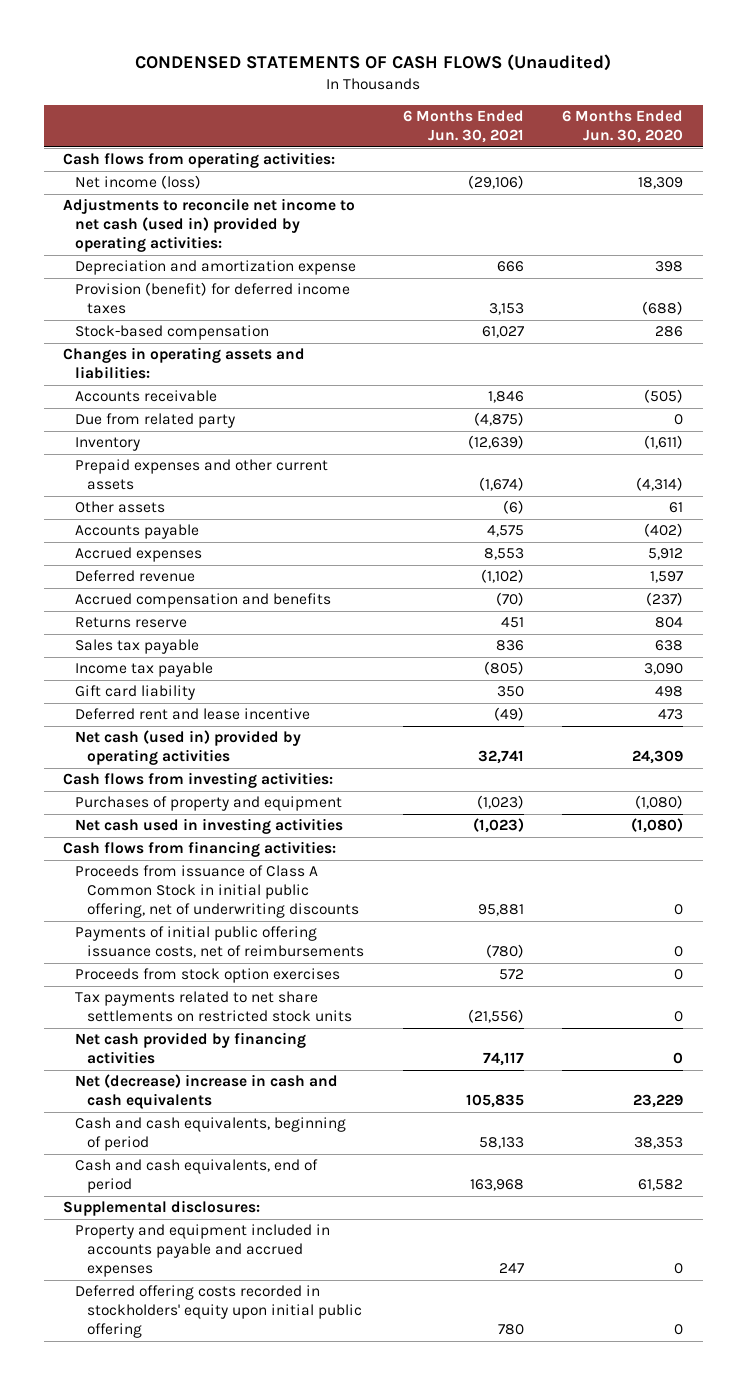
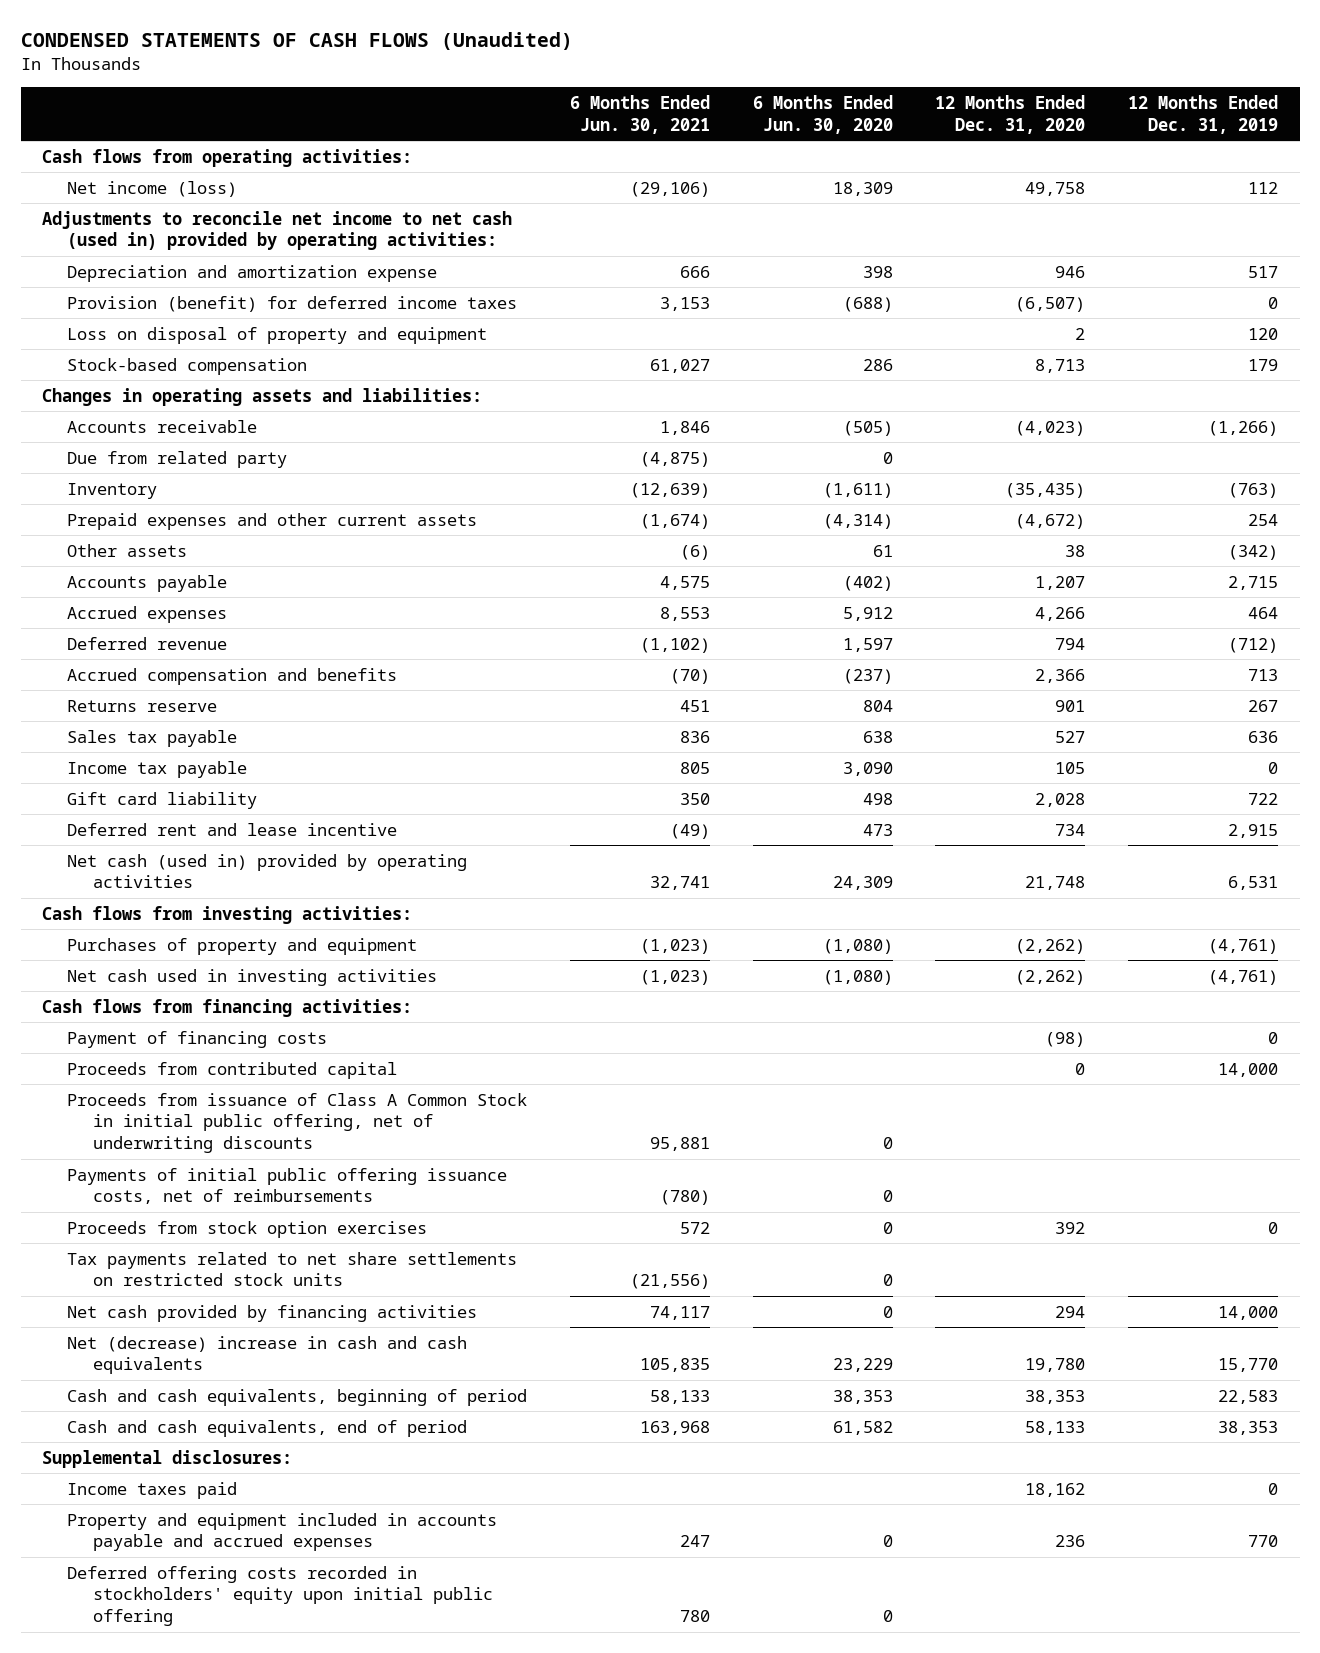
none -> [935,95,1086,134] 12 Months Ended Dec. 31, 2020
none -> [1128,95,1279,134] 12 Months Ended Dec. 31, 2019
none -> [67,326,488,344] Loss on disposal of property and equipment
[483,661,524,676] (805) -> [680,761,711,774] 805
none -> [67,1030,328,1048] Payment of financing costs
none -> [67,1061,398,1079] Proceeds from contributed capital
none -> [67,1481,238,1499] Income taxes paid

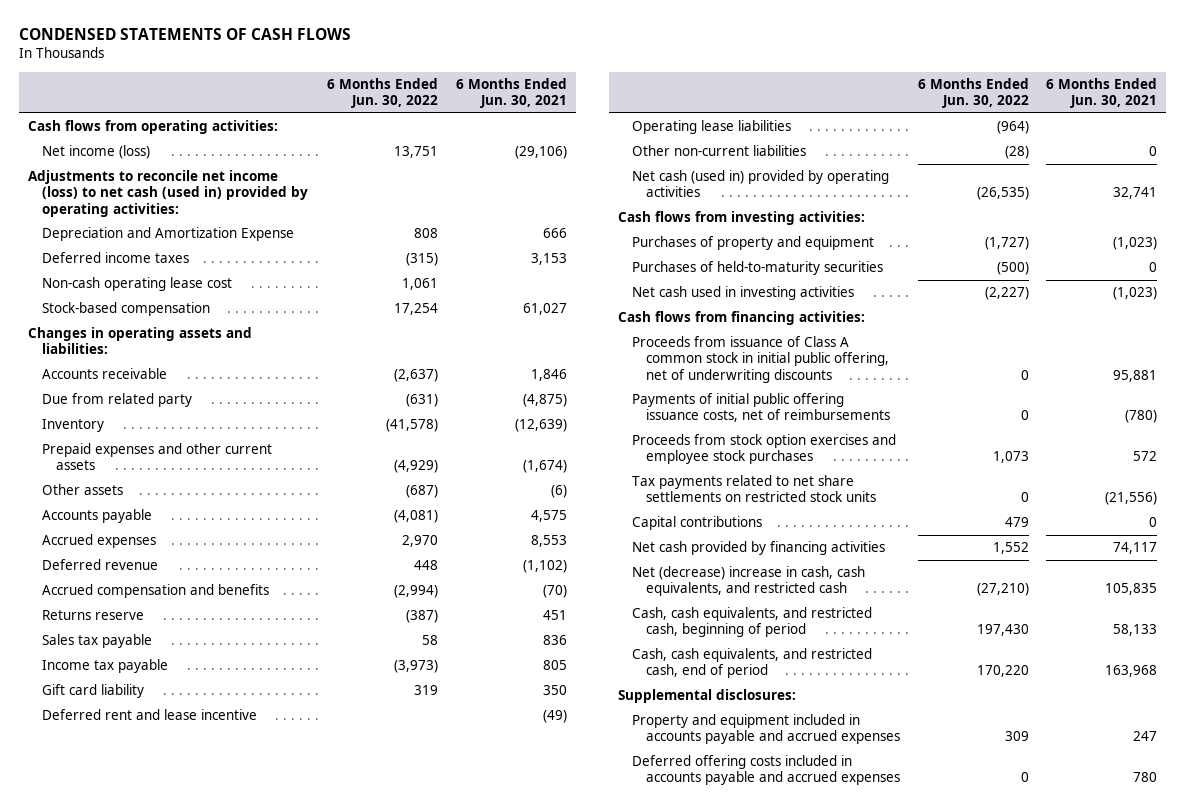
[20,32,573,51] CONDENSED STATEMENTS OF CASH FLOWS (Unaudited) -> [19,28,352,41] CONDENSED STATEMENTS OF CASH FLOWS
[752,95,893,134] 6 Months Ended Jun. 30, 2020 -> none
[935,95,1086,134] 12 Months Ended Dec. 31, 2020 -> none
[1128,95,1279,134] 12 Months Ended Dec. 31, 2019 -> none
none -> [327,77,439,109] 6 Months Ended Jun. 30, 2022
[67,326,488,344] Loss on disposal of property and equipment -> none
[41,210,512,251] Adjustments to reconcile net income to net cash (used in) provided by operating activities: -> [28,170,308,217] Adjustments to reconcile net income (loss) to net cash (used in) provided by operating activities:
[67,264,438,282] Depreciation and amortization expense -> [41,227,294,242] Depreciation and Amortization Expense
[67,295,518,312] Provision (benefit) for deferred income taxes -> [41,252,189,264] Deferred income taxes
none -> [41,277,232,292] Non-cash operating lease cost
none -> [632,120,792,135] Operating lease liabilities
none -> [632,145,807,157] Other non-current liabilities
none -> [632,261,884,276] Purchases of held-to-maturity securities
[67,1030,328,1048] Payment of financing costs -> none
[67,1061,398,1079] Proceeds from contributed capital -> none
[67,1092,528,1154] Proceeds from issuance of Class A Common Stock in initial public offering, net of underwriting discounts -> [632,336,889,383] Proceeds from issuance of Class A common stock in initial public offering, net of underwriting discounts
[67,1220,428,1238] Proceeds from stock option exercises -> [632,434,897,465] Proceeds from stock option exercises and employee stock purchases
none -> [632,516,763,531] Capital contributions
[67,1335,468,1375] Net (decrease) increase in cash and cash equivalents -> [632,566,866,597] Net (decrease) increase in cash, cash equivalents, and restricted cash
[67,1388,528,1406] Cash and cash equivalents, beginning of period -> [632,607,873,638] Cash, cash equivalents, and restricted cash, beginning of period
[67,1419,468,1437] Cash and cash equivalents, end of period -> [632,648,873,679] Cash, cash equivalents, and restricted cash, end of period
[67,1481,238,1499] Income taxes paid -> none
[67,1565,493,1627] Deferred offering costs recorded in stockholders' equity upon initial public offering -> none
none -> [632,755,900,786] Deferred offering costs included in accounts payable and accrued expenses

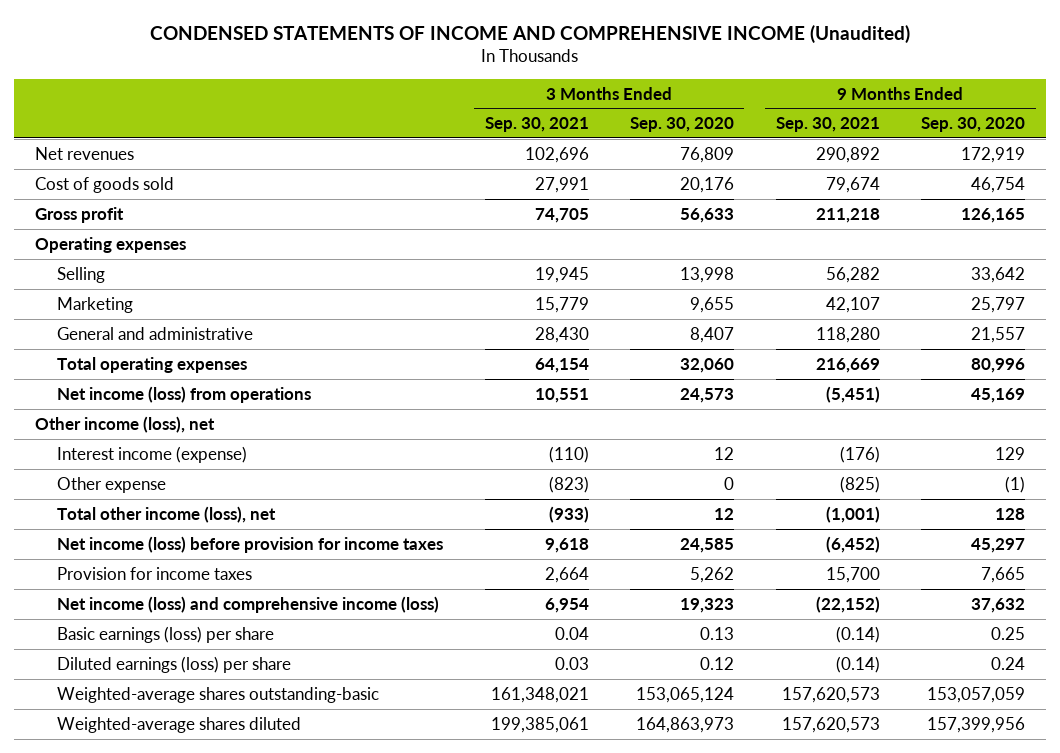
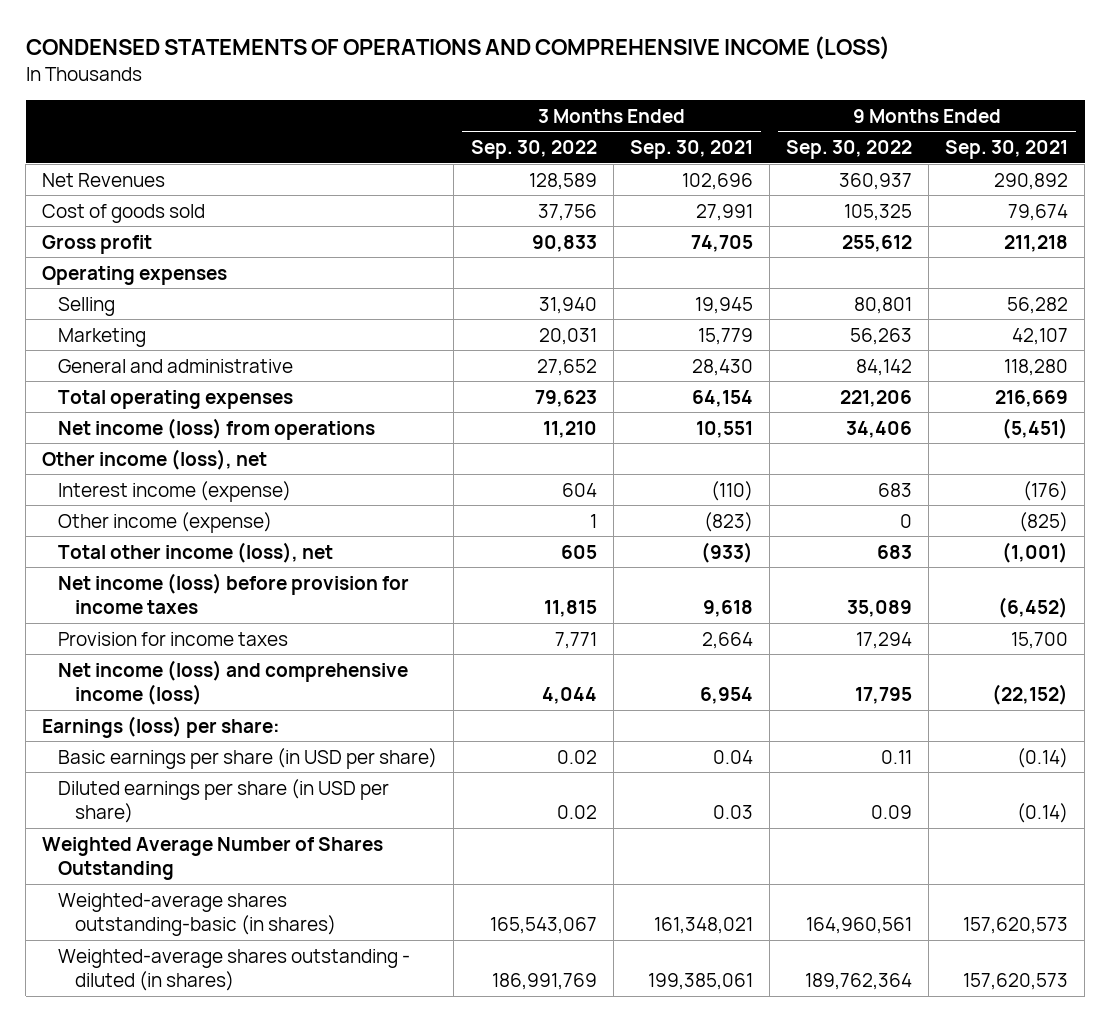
[149,24,910,43] CONDENSED STATEMENTS OF INCOME AND COMPREHENSIVE INCOME (Unaudited) -> [25,36,890,61] CONDENSED STATEMENTS OF OPERATIONS AND COMPREHENSIVE INCOME (LOSS)
[630,117,735,133] Sep. 30, 2020 -> none
[921,117,1026,133] Sep. 30, 2020 -> none
none -> [470,139,597,159] Sep. 30, 2022
none -> [785,139,912,159] Sep. 30, 2022
[34,146,134,160] Net revenues -> [42,172,166,187] Net Revenues
[56,476,166,493] Other expense -> [58,511,273,533] Other income (expense)
none -> [42,715,281,738] Earnings (loss) per share:
[56,625,274,643] Basic earnings (loss) per share -> [58,747,438,769] Basic earnings per share (in USD per share)
[56,655,291,673] Diluted earnings (loss) per share -> [58,778,390,824] Diluted earnings per share (in USD per share)
none -> [42,836,384,881] Weighted Average Number of Shares Outstanding
[56,686,379,703] Weighted-average shares outstanding-basic -> [58,892,336,937] Weighted-average shares outstanding-basic (in shares)
[56,716,301,733] Weighted-average shares diluted -> [58,948,411,992] Weighted-average shares outstanding - diluted (in shares)

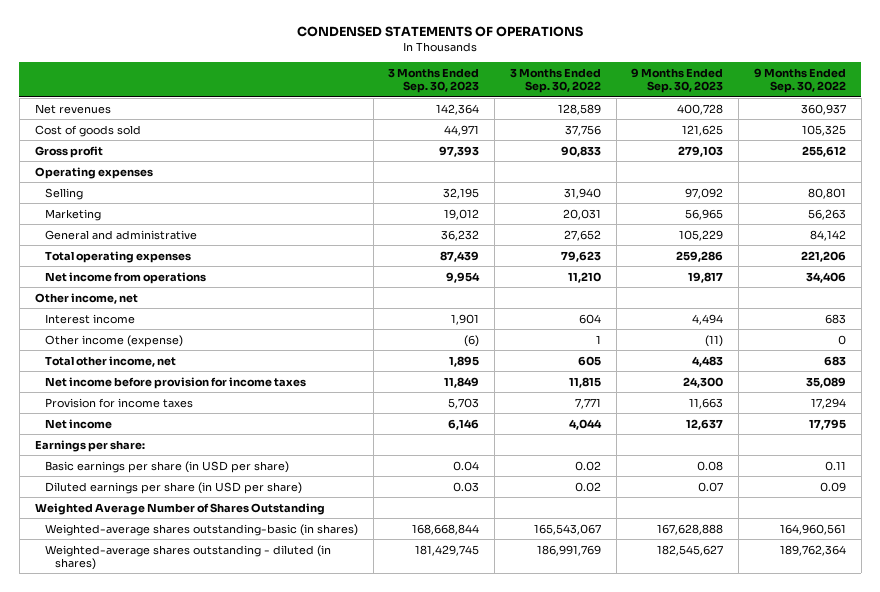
[25,36,890,61] CONDENSED STATEMENTS OF OPERATIONS AND COMPREHENSIVE INCOME (LOSS) -> [297,26,584,38] CONDENSED STATEMENTS OF OPERATIONS
[629,139,753,159] Sep. 30, 2021 -> none
[945,139,1069,159] Sep. 30, 2021 -> none
none -> [388,67,480,94] 3 Months Ended Sep. 30, 2023
none -> [631,67,724,94] 9 Months Ended Sep. 30, 2023
[42,172,166,187] Net Revenues -> [34,103,111,114] Net revenues
[58,417,376,440] Net income (loss) from operations -> [44,271,206,284] Net income from operations
[42,448,268,470] Other income (loss), net -> [34,292,138,304] Other income, net
[58,480,292,502] Interest income (expense) -> [44,313,135,324] Interest income
[58,541,334,563] Total other income (loss), net -> [44,355,176,367] Total other income, net
[58,572,410,615] Net income (loss) before provision for income taxes -> [44,376,306,389] Net income before provision for income taxes
[58,659,409,706] Net income (loss) and comprehensive income (loss) -> [44,418,112,429] Net income
[42,715,281,738] Earnings (loss) per share: -> [34,439,145,452] Earnings per share:

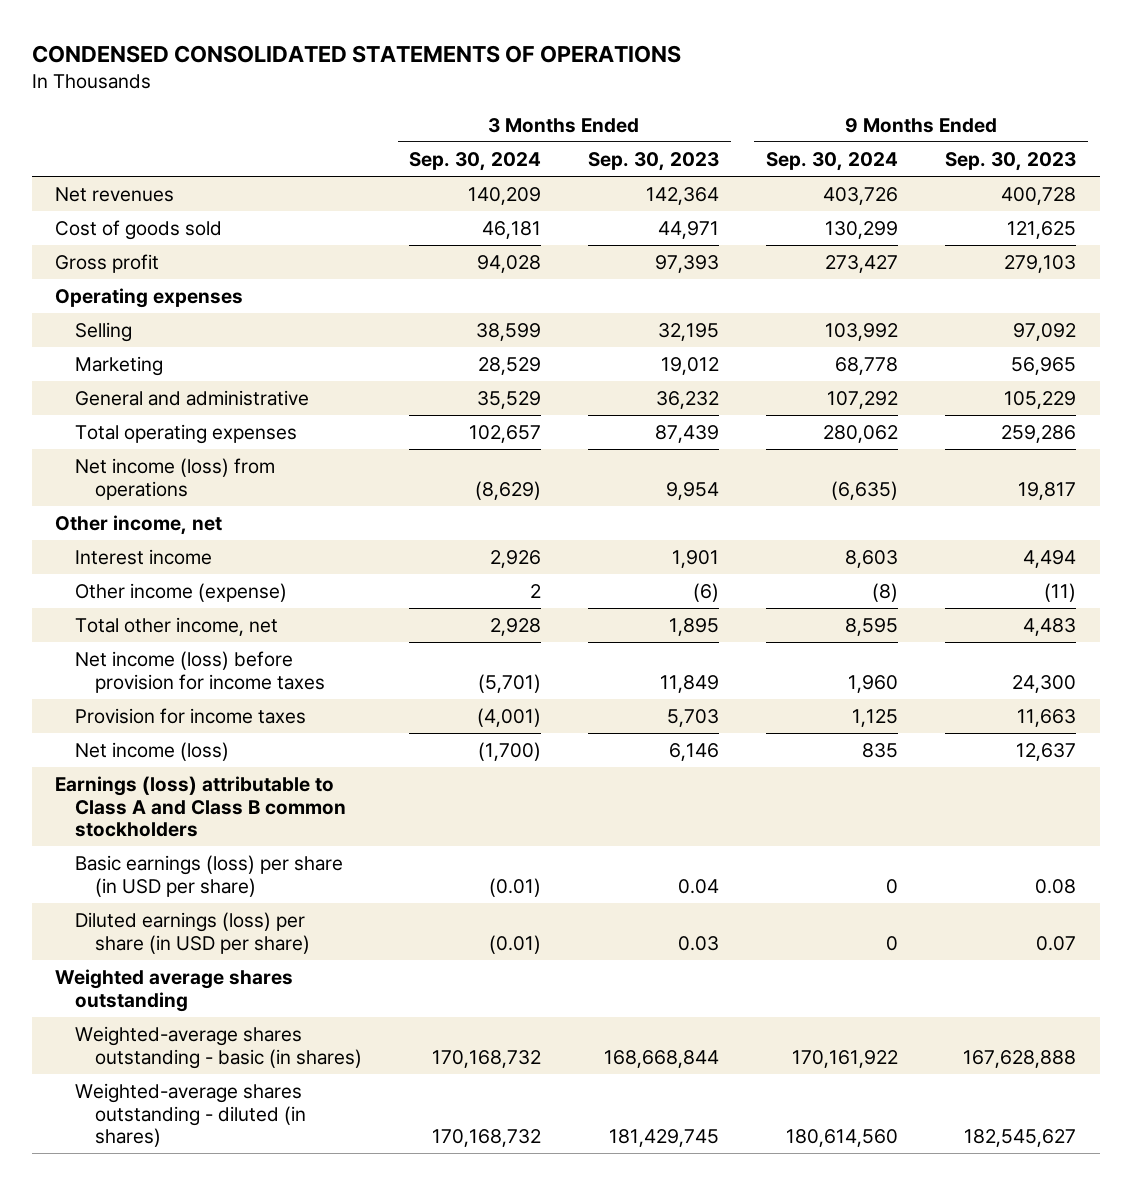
[297,26,584,38] CONDENSED STATEMENTS OF OPERATIONS -> [31,44,681,63] CONDENSED CONSOLIDATED STATEMENTS OF OPERATIONS
[509,67,601,94] 3 Months Ended Sep. 30, 2022 -> none
[753,67,846,94] 9 Months Ended Sep. 30, 2022 -> none
none -> [409,151,542,171] Sep. 30, 2024
none -> [766,151,899,171] Sep. 30, 2024
[44,271,206,284] Net income from operations -> [75,458,276,500] Net income (loss) from operations
[44,376,306,389] Net income before provision for income taxes -> [75,651,326,693] Net income (loss) before provision for income taxes
[44,418,112,429] Net income -> [75,742,230,762] Net income (loss)
[34,439,145,452] Earnings per share: -> [55,776,347,838] Earnings (loss) attributable to Class A and Class B common stockholders
[44,460,289,473] Basic earnings per share (in USD per share) -> [75,855,344,897] Basic earnings (loss) per share (in USD per share)
[44,481,302,494] Diluted earnings per share (in USD per share) -> [75,912,311,954] Diluted earnings (loss) per share (in USD per share)
[34,502,325,515] Weighted Average Number of Shares Outstanding -> [55,969,294,1012] Weighted average shares outstanding
[44,523,358,536] Weighted-average shares outstanding-basic (in shares) -> [75,1026,363,1069] Weighted-average shares outstanding - basic (in shares)

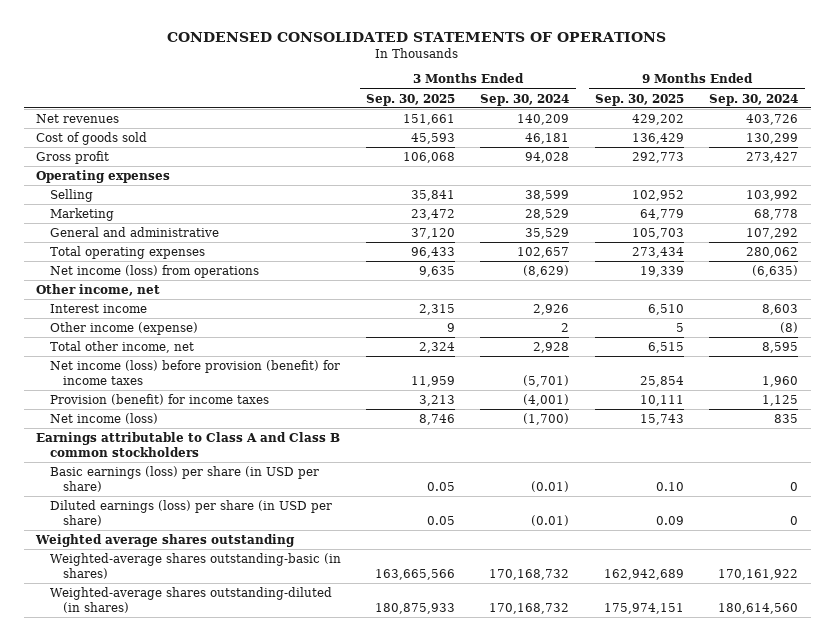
[588,151,720,171] Sep. 30, 2023 -> none
[945,151,1077,171] Sep. 30, 2023 -> none
none -> [365,93,455,106] Sep. 30, 2025
none -> [594,93,684,106] Sep. 30, 2025
[75,651,326,693] Net income (loss) before provision for income taxes -> [49,359,340,385] Net income (loss) before provision (benefit) for income taxes
[75,708,307,725] Provision for income taxes -> [49,393,269,405] Provision (benefit) for income taxes
[55,776,347,838] Earnings (loss) attributable to Class A and Class B common stockholders -> [36,431,341,457] Earnings attributable to Class A and Class B common stockholders
[75,1026,363,1069] Weighted-average shares outstanding - basic (in shares) -> [49,552,341,579] Weighted-average shares outstanding-basic (in shares)
[75,1083,307,1148] Weighted-average shares outstanding - diluted (in shares) -> [49,586,332,613] Weighted-average shares outstanding-diluted (in shares)

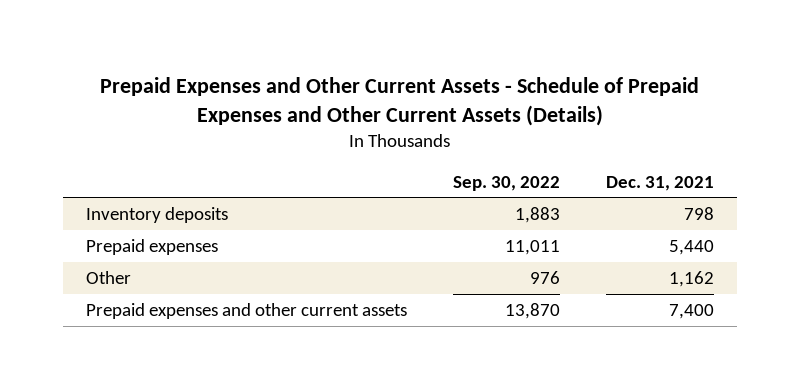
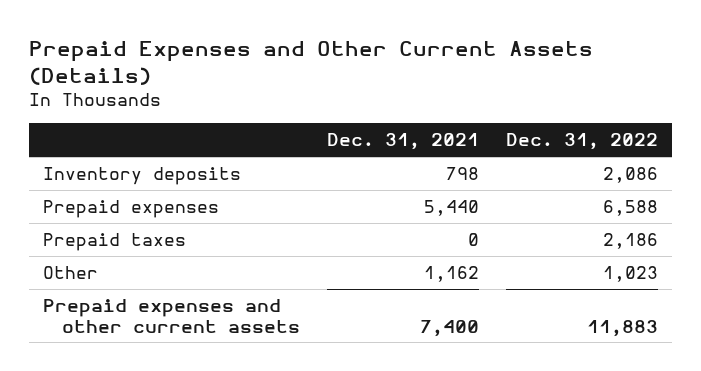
[100,76,700,126] Prepaid Expenses and Other Current Assets - Schedule of Prepaid Expenses and Other Current Assets (Details) -> [29,40,594,85] Prepaid Expenses and Other Current Assets (Details)
[453,175,561,191] Sep. 30, 2022 -> none
none -> [506,133,659,151] Dec. 31, 2022
none -> [42,232,186,251] Prepaid taxes

